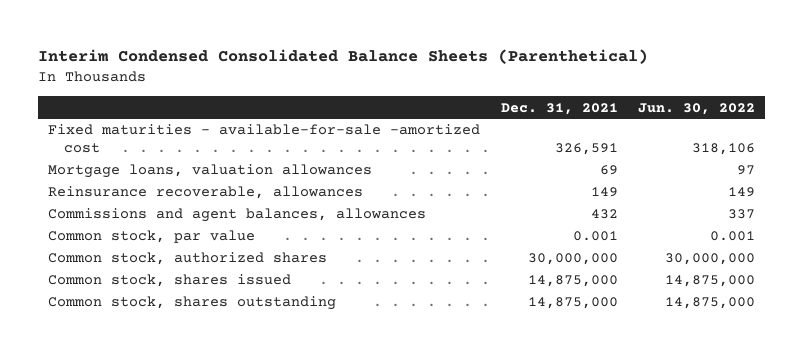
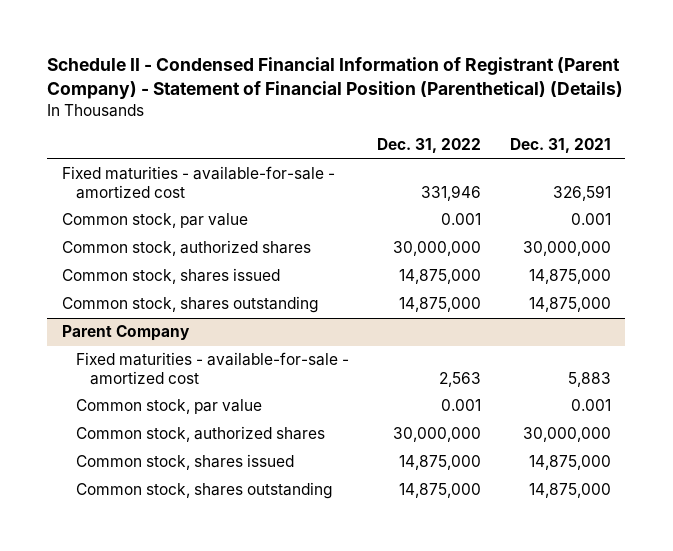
[37,48,648,64] Interim Condensed Consolidated Balance Sheets (Parenthetical) -> [47,57,624,100] Schedule II - Condensed Financial Information of Registrant (Parent Company) - Statement of Financial Position (Parenthetical) (Details)
[638,102,756,115] Jun. 30, 2022 -> none
none -> [377,138,482,154] Dec. 31, 2022
[48,164,373,179] Mortgage loans, valuation allowances -> none
[48,186,364,200] Reinsurance recoverable, allowances -> none
[48,208,427,223] Commissions and agent balances, allowances -> none
[48,124,481,154] Fixed maturities - available-for-sale -amortized cost -> [61,166,335,199] Fixed maturities - available-for-sale - amortized cost
none -> [61,325,190,342] Parent Company
none -> [75,352,349,385] Fixed maturities - available-for-sale - amortized cost
none -> [75,399,262,415] Common stock, par value
none -> [75,426,325,443] Common stock, authorized shares
none -> [75,454,294,471] Common stock, shares issued
none -> [75,482,333,500] Common stock, shares outstanding

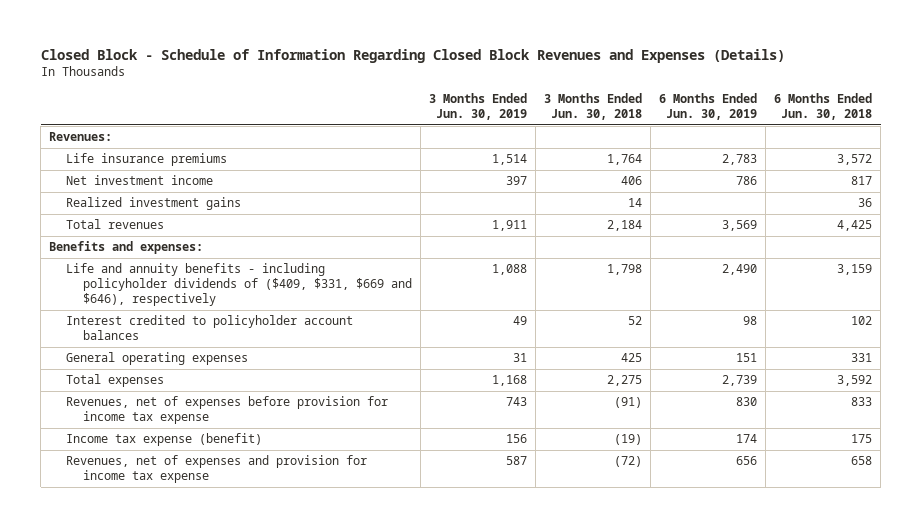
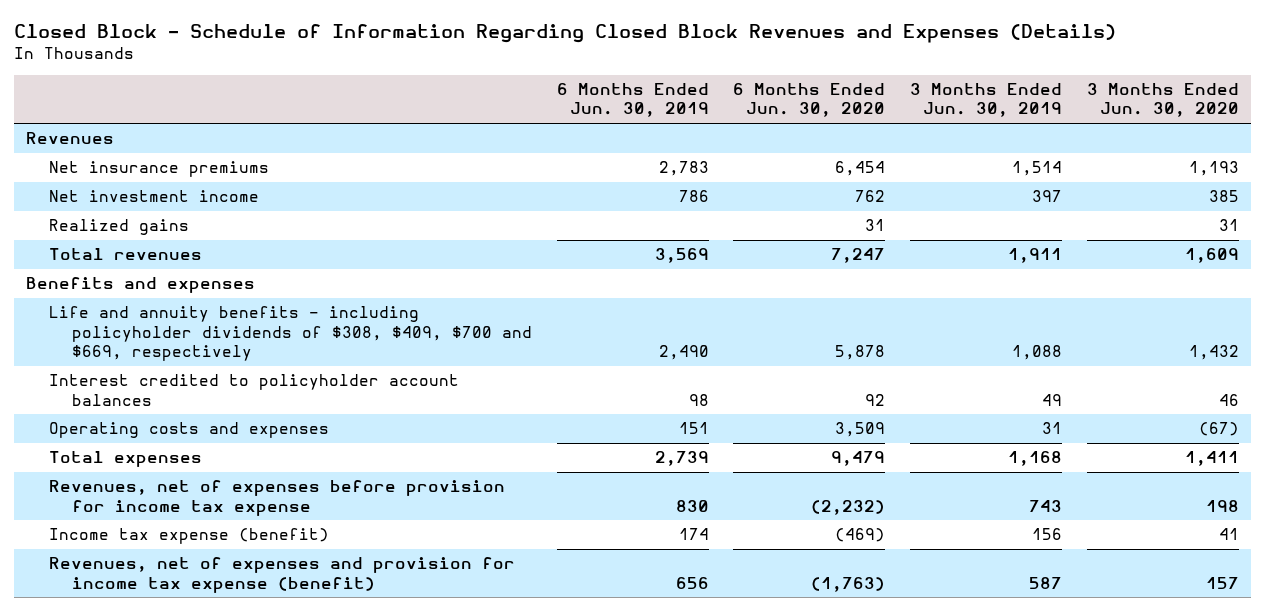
[543,93,642,121] 3 Months Ended Jun. 30, 2018 -> none
[774,93,873,121] 6 Months Ended Jun. 30, 2018 -> none
none -> [733,83,886,118] 6 Months Ended Jun. 30, 2020
none -> [1087,83,1240,118] 3 Months Ended Jun. 30, 2020
[49,132,113,142] Revenues: -> [26,132,115,145] Revenues
[65,153,227,167] Life insurance premiums -> [49,161,270,178] Net insurance premiums
[65,197,241,211] Realized investment gains -> [49,219,190,236] Realized gains
[49,241,204,255] Benefits and expenses: -> [26,277,256,294] Benefits and expenses
[65,263,412,307] Life and annuity benefits - including policyholder dividends of ($409, $331, $669 and $646), respectively -> [49,306,532,362] Life and annuity benefits - including policyholder dividends of $308, $409, $700 and $669, respectively
[65,352,248,366] General operating expenses -> [49,422,330,439] Operating costs and expenses
[65,455,367,484] Revenues, net of expenses and provision for income tax expense -> [49,557,516,593] Revenues, net of expenses and provision for income tax expense (benefit)

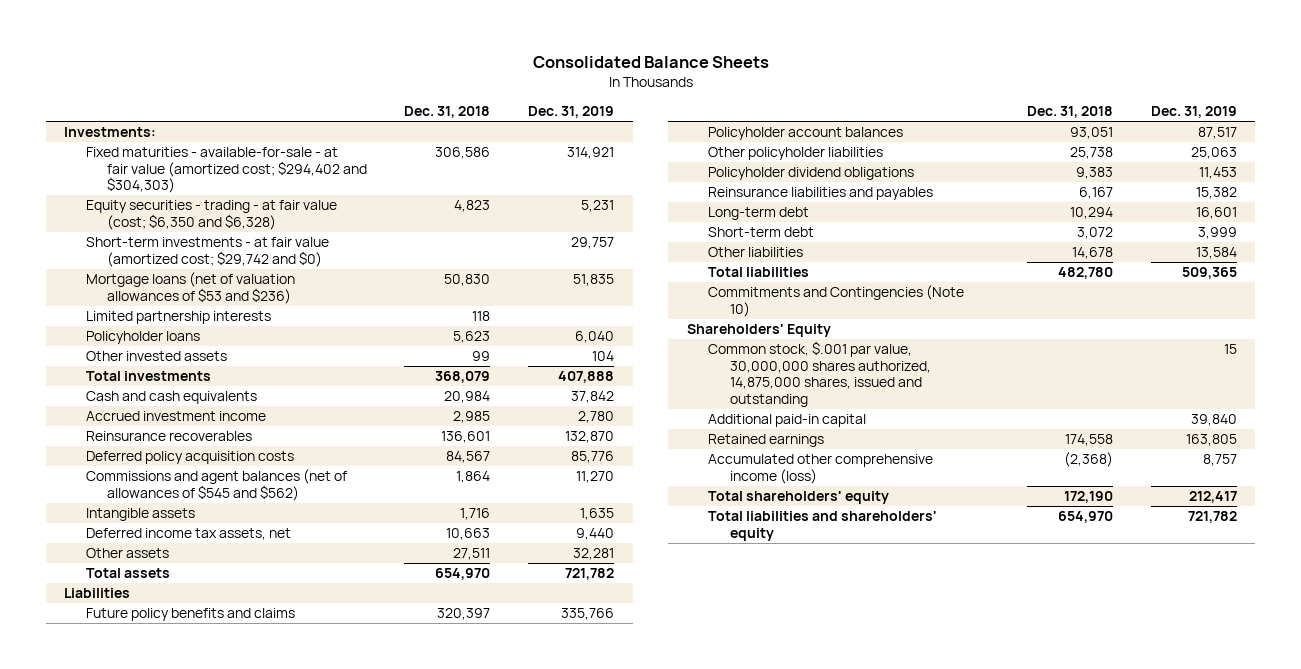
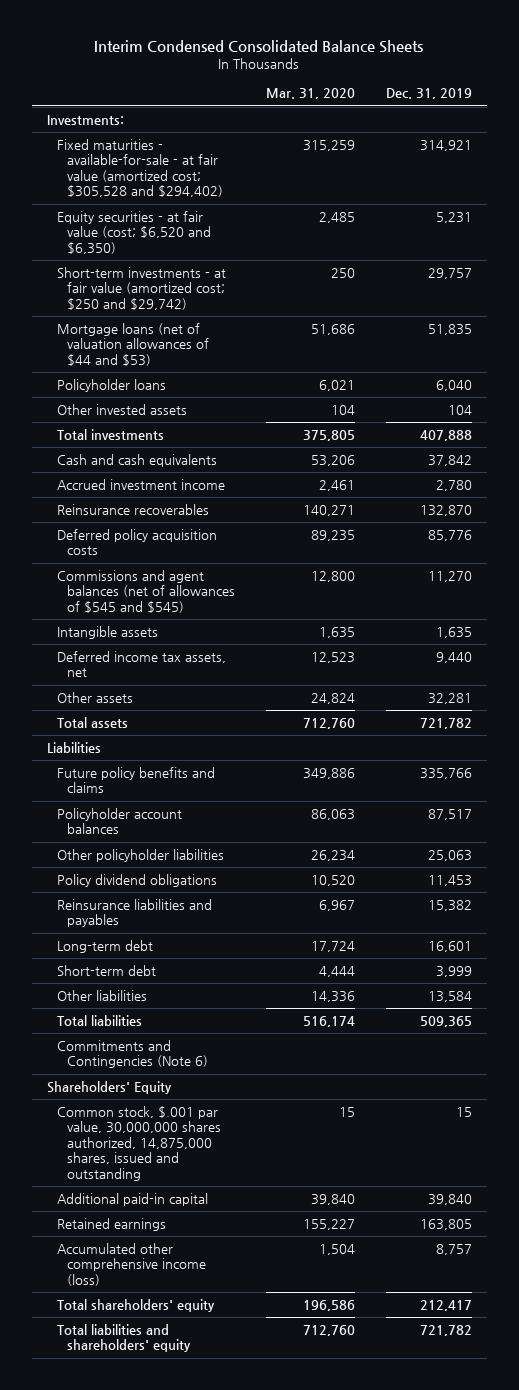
[532,55,769,68] Consolidated Balance Sheets -> [94,40,424,54] Interim Condensed Consolidated Balance Sheets
[404,106,491,119] Dec. 31, 2018 -> none
none -> [265,88,355,100] Mar. 31, 2020
[85,311,271,325] Limited partnership interests -> none
[85,147,367,194] Fixed maturities - available-for-sale - at fair value (amortized cost; $294,402 and $304,303) -> [56,138,223,198] Fixed maturities - available-for-sale - at fair value (amortized cost; $305,528 and $294,402)
[85,200,337,230] Equity securities - trading - at fair value (cost; $6,350 and $6,328) -> [56,210,211,254] Equity securities - at fair value (cost; $6,520 and $6,350)
[85,237,329,267] Short-term investments - at fair value (amortized cost; $29,742 and $0) -> [56,266,226,310] Short-term investments - at fair value (amortized cost; $250 and $29,742)
[85,272,295,304] Mortgage loans (net of valuation allowances of $53 and $236) -> [56,322,209,366] Mortgage loans (net of valuation allowances of $44 and $53)
[85,469,347,501] Commissions and agent balances (net of allowances of $545 and $562) -> [56,569,235,613] Commissions and agent balances (net of allowances of $545 and $545)
[708,167,915,181] Policyholder dividend obligations -> [56,873,217,887] Policy dividend obligations
[708,285,965,317] Commitments and Contingencies (Note 10) -> [56,1039,208,1069] Commitments and Contingencies (Note 6)

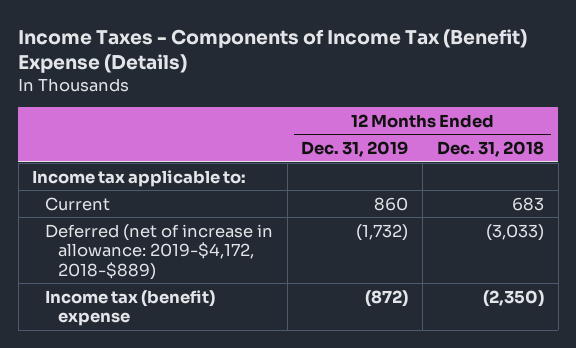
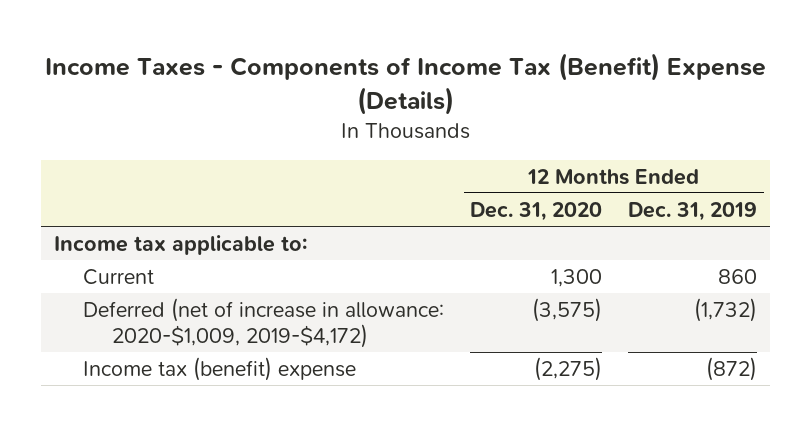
[436,141,544,158] Dec. 31, 2018 -> none
none -> [470,201,603,221] Dec. 31, 2020
[45,223,274,280] Deferred (net of increase in allowance: 2019-$4,172, 2018-$889) -> [83,297,445,349] Deferred (net of increase in allowance: 2020-$1,009, 2019-$4,172)

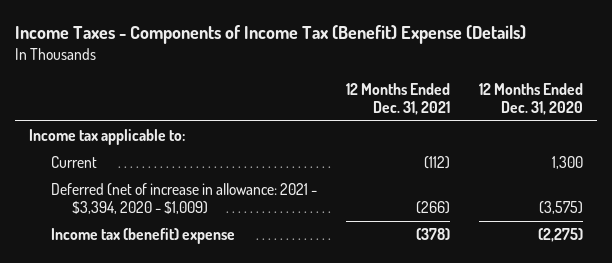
[628,201,758,221] Dec. 31, 2019 -> none
none -> [345,82,450,115] 12 Months Ended Dec. 31, 2021
[83,297,445,349] Deferred (net of increase in allowance: 2020-$1,009, 2019-$4,172) -> [50,183,317,215] Deferred (net of increase in allowance: 2021 - $3,394, 2020 - $1,009)

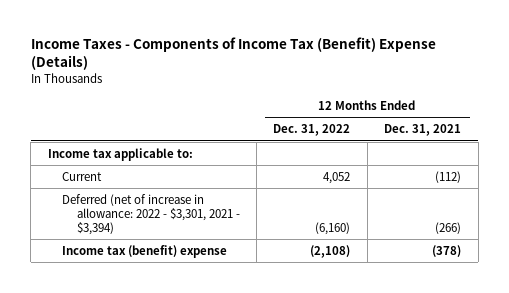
[478,82,583,115] 12 Months Ended Dec. 31, 2020 -> none
none -> [273,124,351,137] Dec. 31, 2022
[50,183,317,215] Deferred (net of increase in allowance: 2021 - $3,394, 2020 - $1,009) -> [62,193,240,235] Deferred (net of increase in allowance: 2022 - $3,301, 2021 - $3,394)

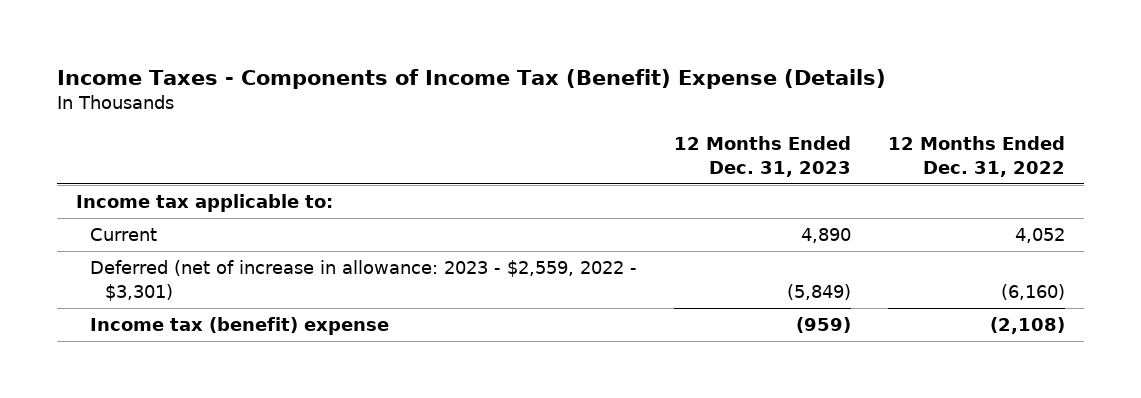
[384,124,462,137] Dec. 31, 2021 -> none
none -> [674,136,852,177] 12 Months Ended Dec. 31, 2023
[62,193,240,235] Deferred (net of increase in allowance: 2022 - $3,301, 2021 - $3,394) -> [90,260,638,301] Deferred (net of increase in allowance: 2023 - $2,559, 2022 - $3,301)

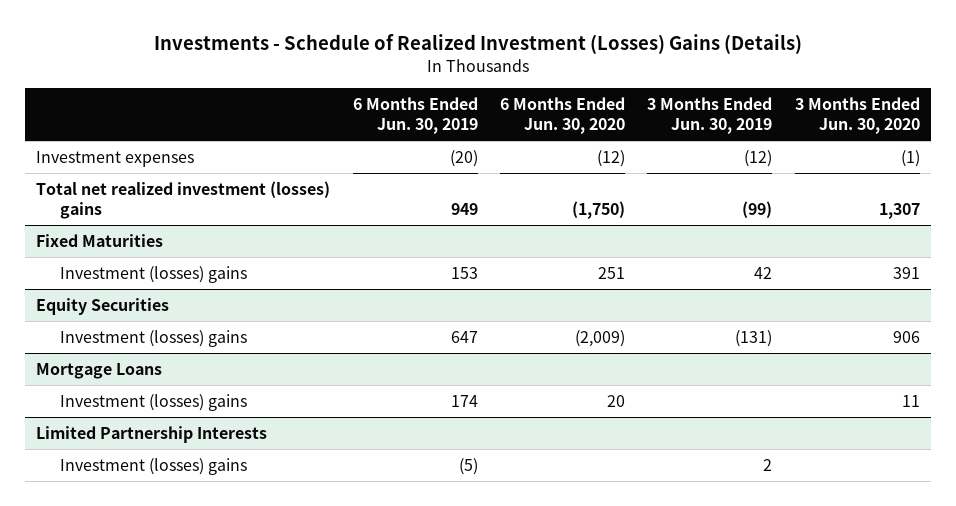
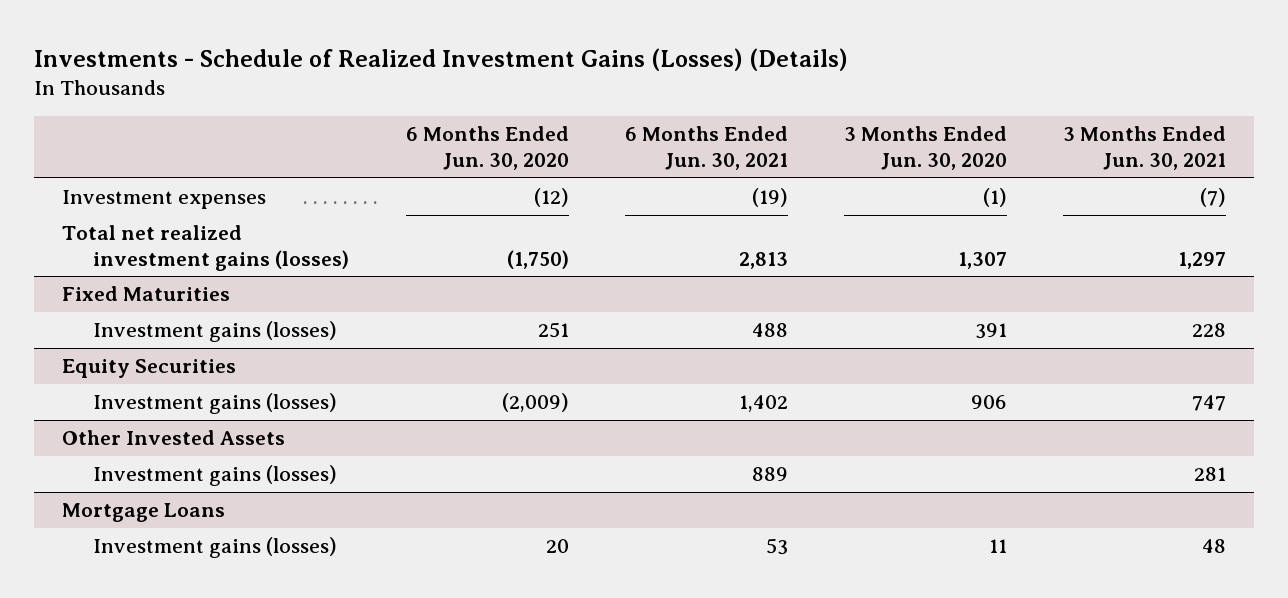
[153,33,802,54] Investments - Schedule of Realized Investment (Losses) Gains (Details) -> [34,47,849,71] Investments - Schedule of Realized Investment Gains (Losses) (Details)
[352,96,478,134] 6 Months Ended Jun. 30, 2019 -> none
[647,96,773,134] 3 Months Ended Jun. 30, 2019 -> none
none -> [624,126,788,171] 6 Months Ended Jun. 30, 2021
none -> [1062,126,1226,171] 3 Months Ended Jun. 30, 2021
[36,180,331,220] Total net realized investment (losses) gains -> [62,225,350,271] Total net realized investment gains (losses)
[60,265,248,283] Investment (losses) gains -> [93,321,338,343] Investment gains (losses)
[60,329,248,347] Investment (losses) gains -> [93,393,338,415] Investment gains (losses)
none -> [62,430,286,446] Other Invested Assets
none -> [93,465,338,487] Investment gains (losses)
[36,425,268,443] Limited Partnership Interests -> none
[60,457,248,475] Investment (losses) gains -> none
[60,393,248,411] Investment (losses) gains -> [93,537,338,559] Investment gains (losses)

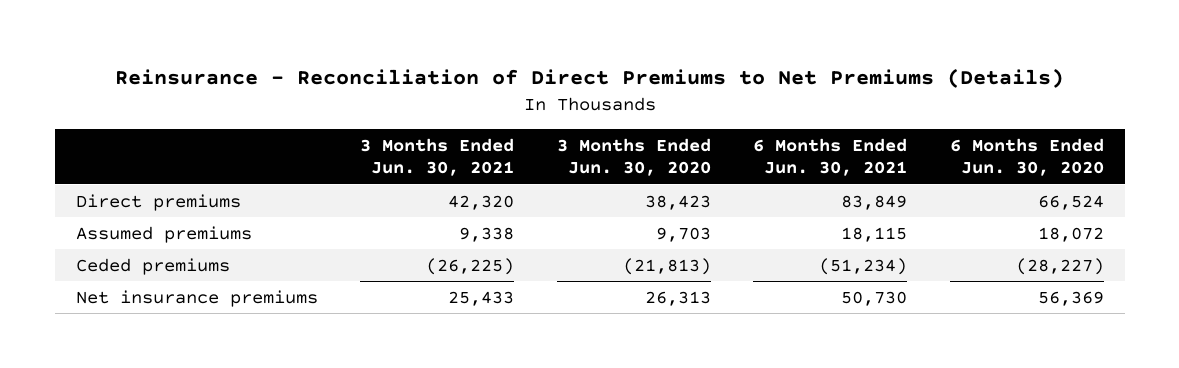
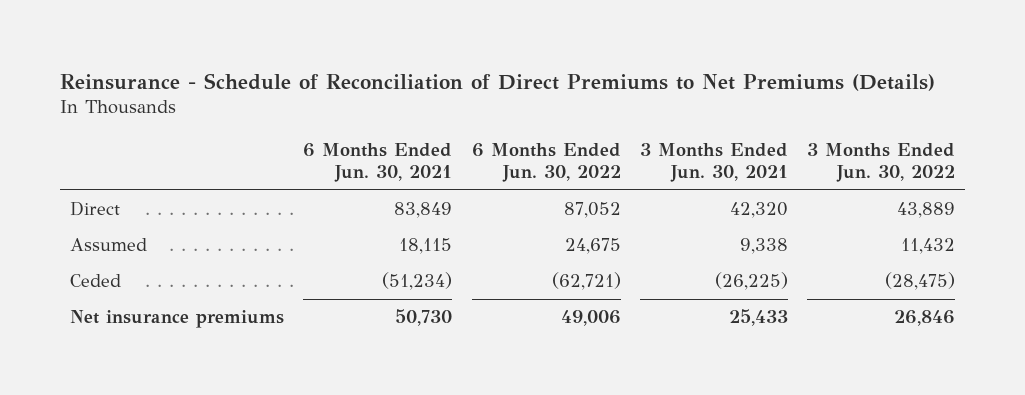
[114,68,1064,89] Reinsurance - Reconciliation of Direct Premiums to Net Premiums (Details) -> [60,72,936,91] Reinsurance - Schedule of Reconciliation of Direct Premiums to Net Premiums (Details)
[556,138,711,177] 3 Months Ended Jun. 30, 2020 -> none
[949,138,1104,177] 6 Months Ended Jun. 30, 2020 -> none
none -> [471,142,621,183] 6 Months Ended Jun. 30, 2022
none -> [807,142,956,183] 3 Months Ended Jun. 30, 2022
[75,193,241,211] Direct premiums -> [70,201,121,217] Direct
[75,225,252,243] Assumed premiums -> [70,238,148,252] Assumed
[75,257,230,275] Ceded premiums -> [70,274,122,288] Ceded

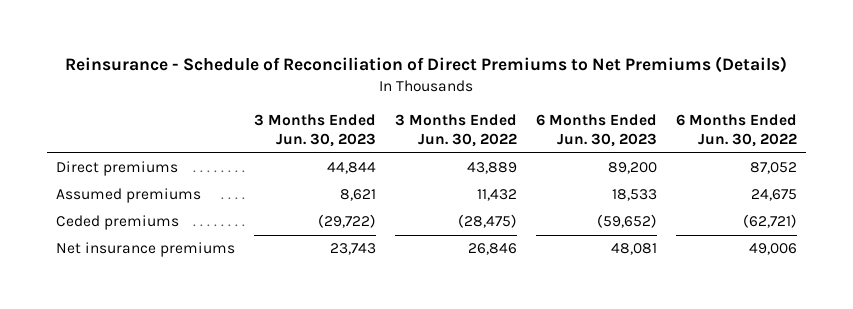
[303,142,453,183] 6 Months Ended Jun. 30, 2021 -> none
[639,142,788,183] 3 Months Ended Jun. 30, 2021 -> none
none -> [253,113,376,147] 3 Months Ended Jun. 30, 2023
none -> [535,113,657,147] 6 Months Ended Jun. 30, 2023
[70,201,121,217] Direct -> [56,161,179,177] Direct premiums
[70,238,148,252] Assumed -> [56,188,202,204] Assumed premiums
[70,274,122,288] Ceded -> [56,215,180,231] Ceded premiums

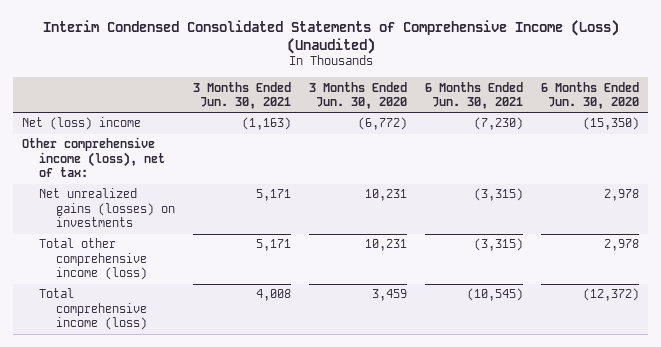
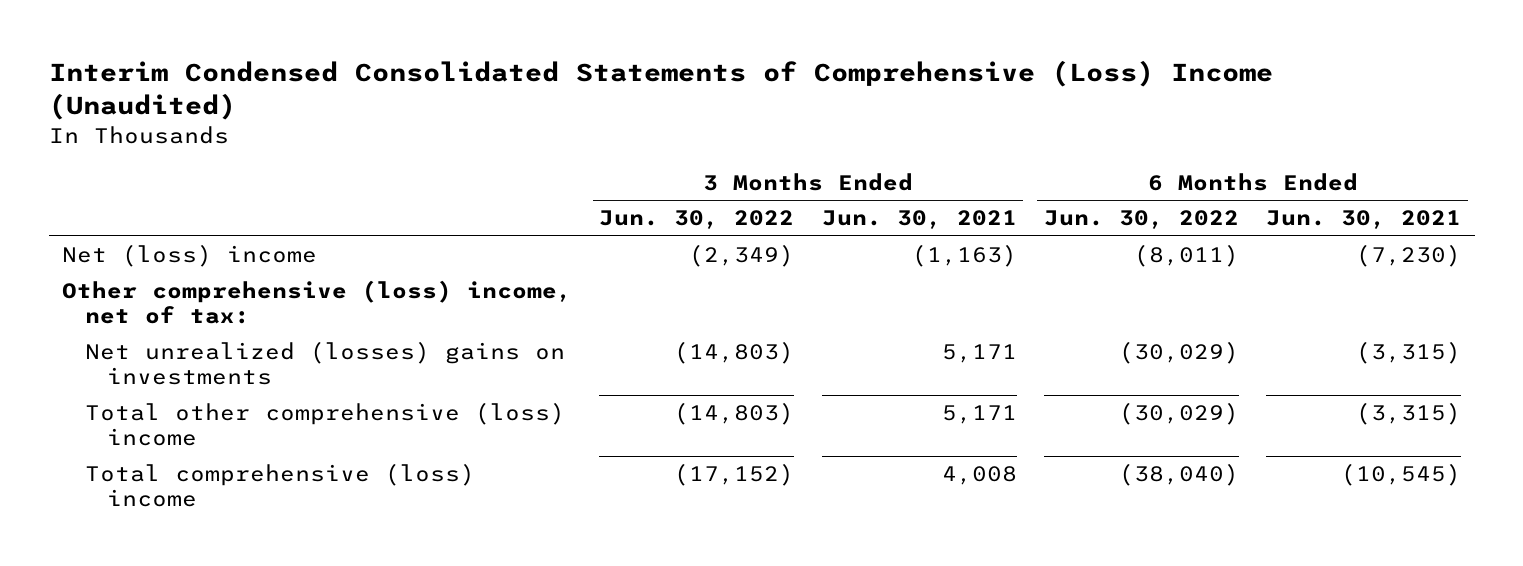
[42,19,619,54] Interim Condensed Consolidated Statements of Comprehensive Income (Loss) (Unaudited) -> [48,60,1273,121] Interim Condensed Consolidated Statements of Comprehensive (Loss) Income (Unaudited)
[309,81,408,109] 3 Months Ended Jun. 30, 2020 -> none
[540,81,639,109] 6 Months Ended Jun. 30, 2020 -> none
none -> [599,210,795,230] Jun. 30, 2022
none -> [1043,210,1239,230] Jun. 30, 2022
[22,137,166,178] Other comprehensive income (loss), net of tax: -> [62,280,573,325] Other comprehensive (loss) income, net of tax:
[39,188,176,228] Net unrealized gains (losses) on investments -> [84,341,565,386] Net unrealized (losses) gains on investments
[39,238,148,281] Total other comprehensive income (loss) -> [84,402,565,447] Total other comprehensive (loss) income
[39,288,148,331] Total comprehensive income (loss) -> [84,463,475,508] Total comprehensive (loss) income

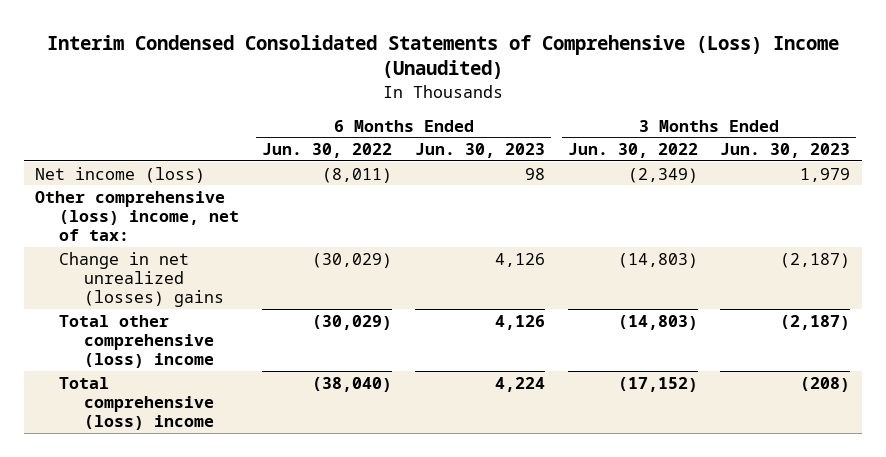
[821,210,1017,230] Jun. 30, 2021 -> none
[1266,210,1462,230] Jun. 30, 2021 -> none
none -> [414,143,545,159] Jun. 30, 2023
none -> [720,143,851,159] Jun. 30, 2023
[62,244,318,268] Net (loss) income -> [35,166,206,183] Net income (loss)
[84,341,565,386] Net unrealized (losses) gains on investments -> [59,251,224,307] Change in net unrealized (losses) gains

